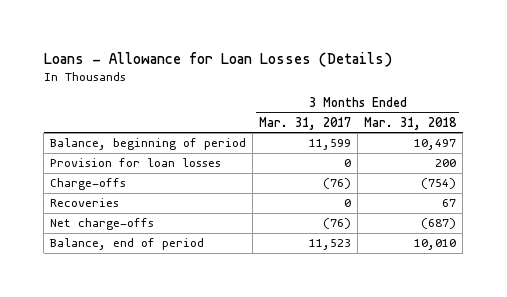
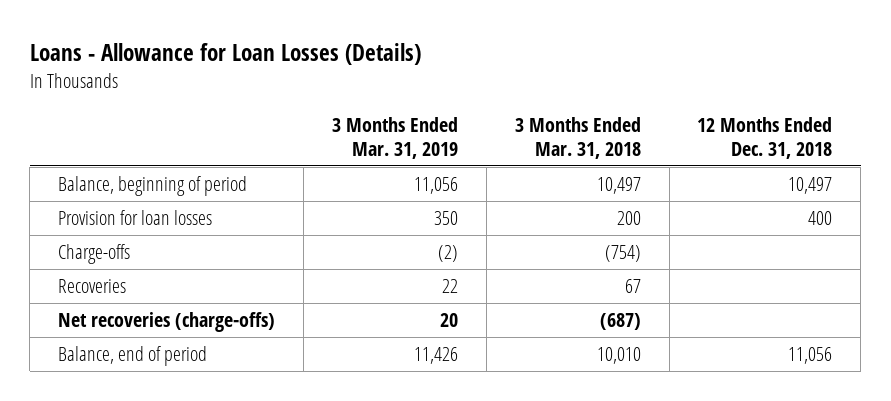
[259,116,352,130] Mar. 31, 2017 -> none
none -> [331,117,458,159] 3 Months Ended Mar. 31, 2019
none -> [697,117,833,159] 12 Months Ended Dec. 31, 2018
[50,218,155,231] Net charge-offs -> [58,312,276,333] Net recoveries (charge-offs)

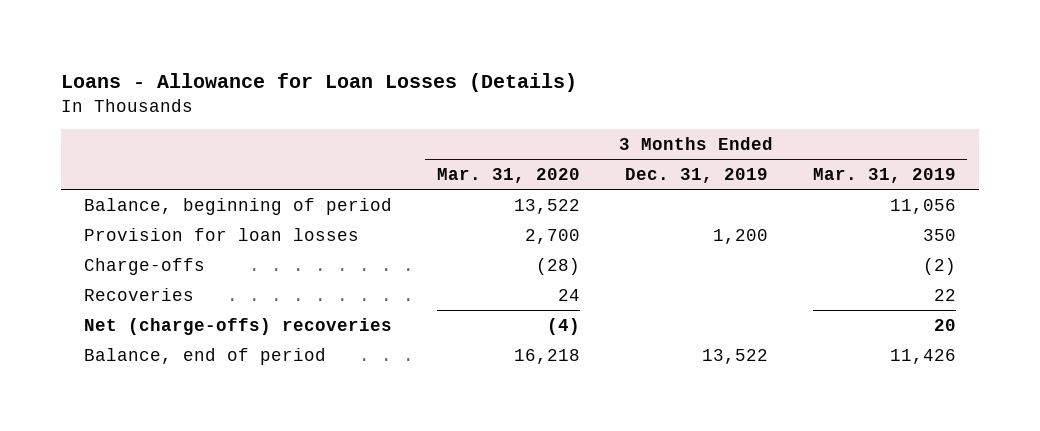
[514,117,641,159] 3 Months Ended Mar. 31, 2018 -> none
[697,117,833,159] 12 Months Ended Dec. 31, 2018 -> none
none -> [436,167,580,183] Mar. 31, 2020
none -> [624,167,768,183] Dec. 31, 2019
[58,312,276,333] Net recoveries (charge-offs) -> [83,317,392,335] Net (charge-offs) recoveries

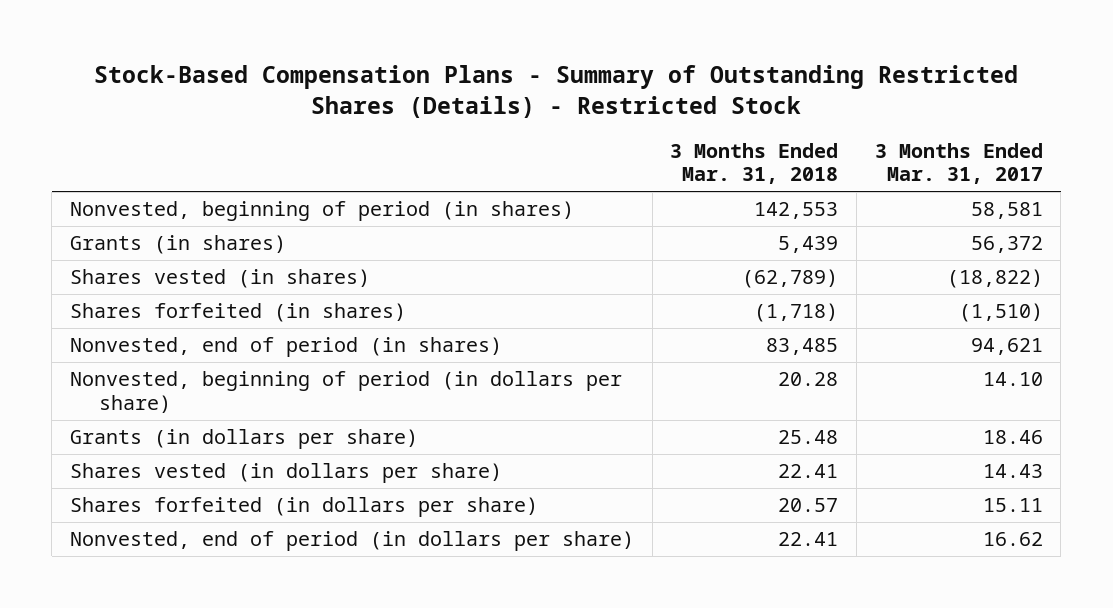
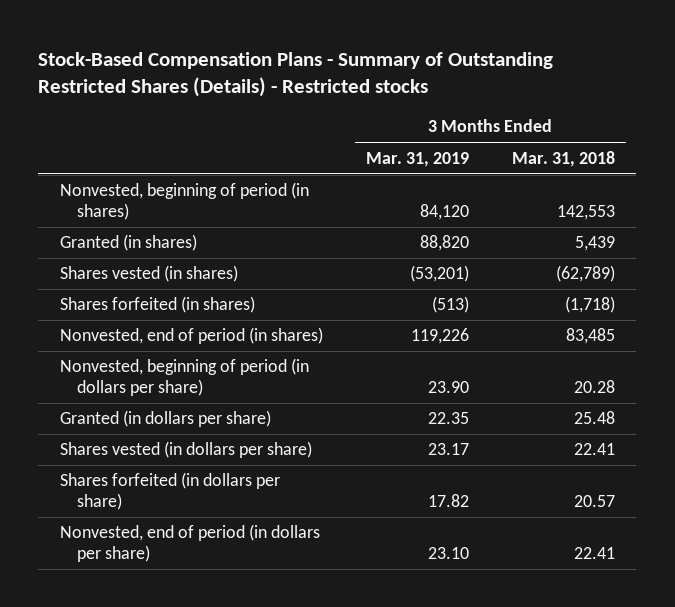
[94,64,1019,118] Stock-Based Compensation Plans - Summary of Outstanding Restricted Shares (Details) - Restricted Stock -> [38,51,554,98] Stock-Based Compensation Plans - Summary of Outstanding Restricted Shares (Details) - Restricted stocks
[874,142,1043,185] 3 Months Ended Mar. 31, 2017 -> none
none -> [365,151,469,167] Mar. 31, 2019
[70,235,287,255] Grants (in shares) -> [59,234,197,252] Granted (in shares)
[70,429,419,450] Grants (in dollars per share) -> [59,410,271,428] Granted (in dollars per share)

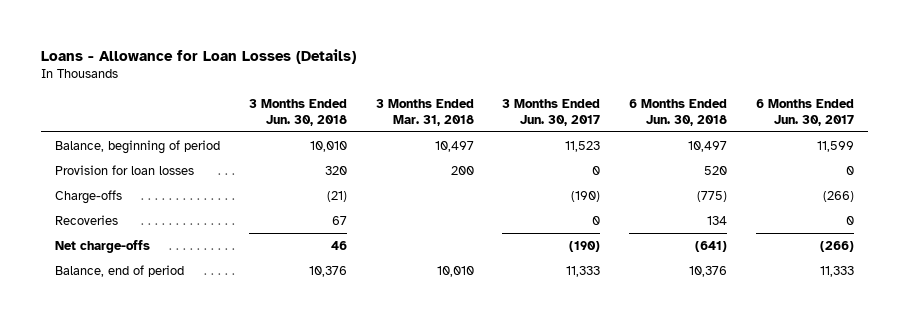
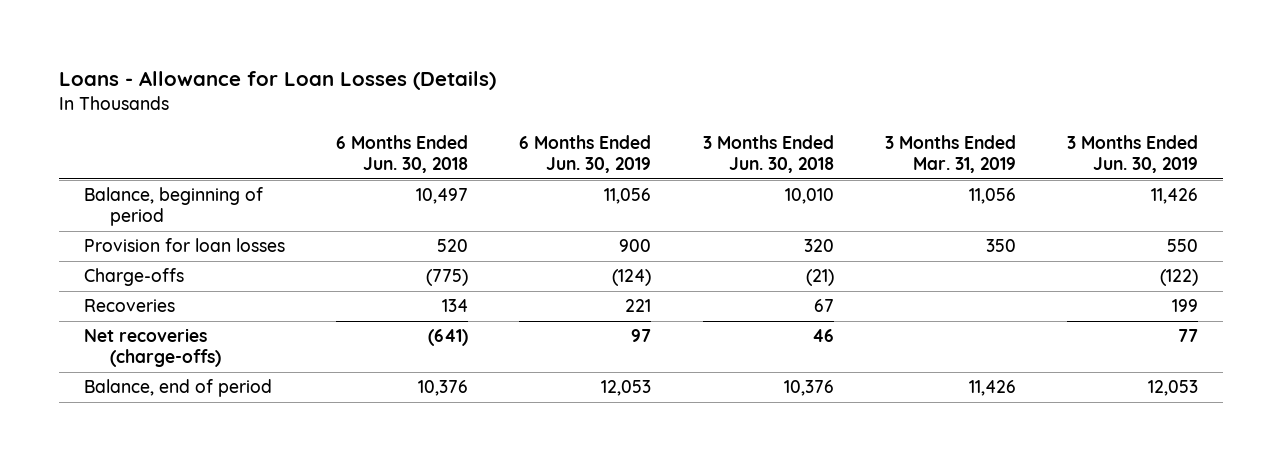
[375,98,474,126] 3 Months Ended Mar. 31, 2018 -> none
[502,98,601,126] 3 Months Ended Jun. 30, 2017 -> none
[755,98,854,126] 6 Months Ended Jun. 30, 2017 -> none
none -> [519,135,652,173] 6 Months Ended Jun. 30, 2019
none -> [884,135,1016,173] 3 Months Ended Mar. 31, 2019
none -> [1066,135,1198,173] 3 Months Ended Jun. 30, 2019
[55,239,151,253] Net charge-offs -> [84,328,222,368] Net recoveries (charge-offs)

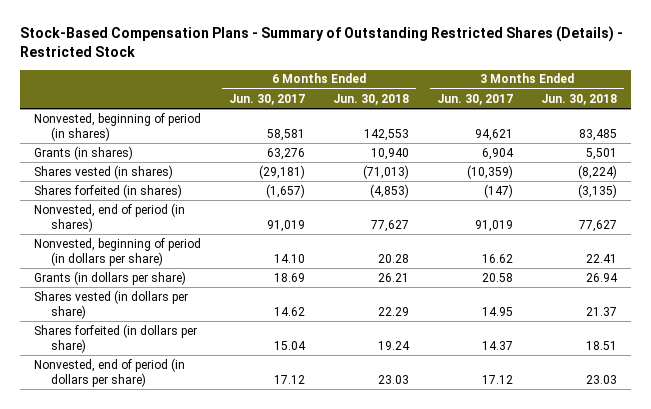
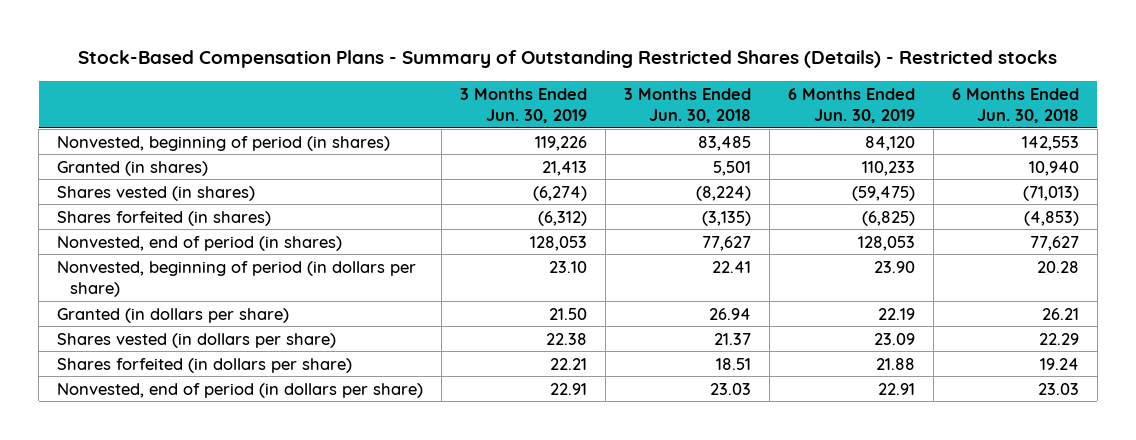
[19,26,623,58] Stock-Based Compensation Plans - Summary of Outstanding Restricted Shares (Details) - Restricted Stock -> [77,50,1057,69] Stock-Based Compensation Plans - Summary of Outstanding Restricted Shares (Details) - Restricted stocks
[228,93,305,105] Jun. 30, 2017 -> none
[437,93,514,105] Jun. 30, 2017 -> none
none -> [459,87,587,123] 3 Months Ended Jun. 30, 2019
none -> [787,87,915,123] 6 Months Ended Jun. 30, 2019
[33,145,133,160] Grants (in shares) -> [57,160,209,176] Granted (in shares)
[33,270,186,285] Grants (in dollars per share) -> [57,307,290,323] Granted (in dollars per share)

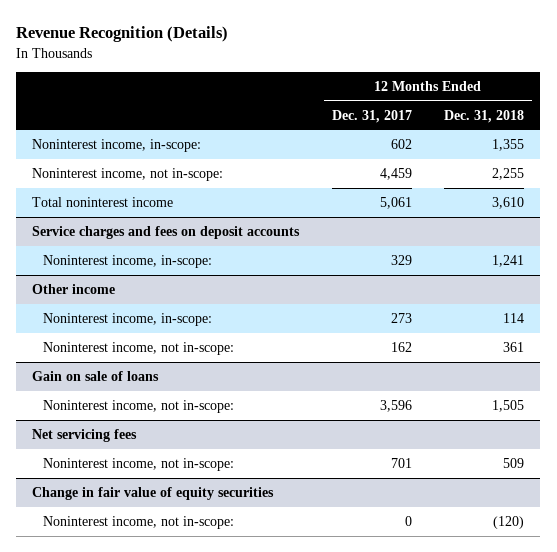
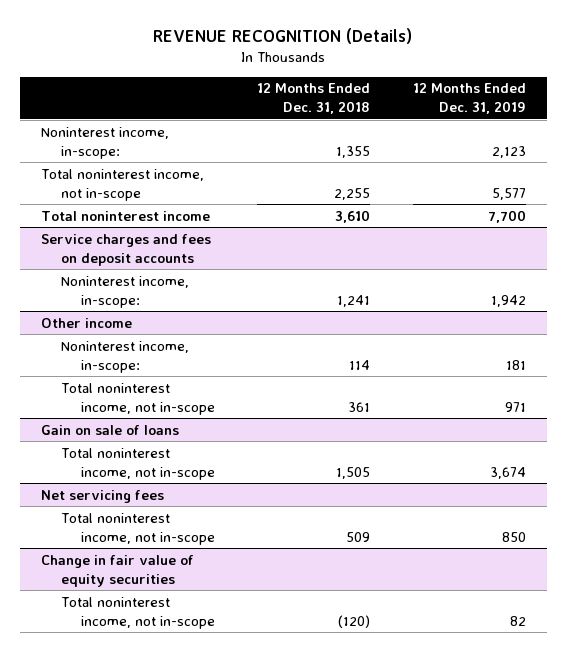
[16,26,229,43] Revenue Recognition (Details) -> [153,28,413,45] REVENUE RECOGNITION (Details)
[331,109,412,123] Dec. 31, 2017 -> none
none -> [412,83,526,115] 12 Months Ended Dec. 31, 2019
[32,168,224,182] Noninterest income, not in-scope: -> [40,168,204,201] Total noninterest income, not in-scope
[42,342,234,356] Noninterest income, not in-scope: -> [60,382,215,415] Total noninterest income, not in-scope
[42,400,234,414] Noninterest income, not in-scope: -> [60,447,215,480] Total noninterest income, not in-scope
[42,458,234,472] Noninterest income, not in-scope: -> [60,512,215,545] Total noninterest income, not in-scope
[42,516,234,530] Noninterest income, not in-scope: -> [60,596,215,629] Total noninterest income, not in-scope

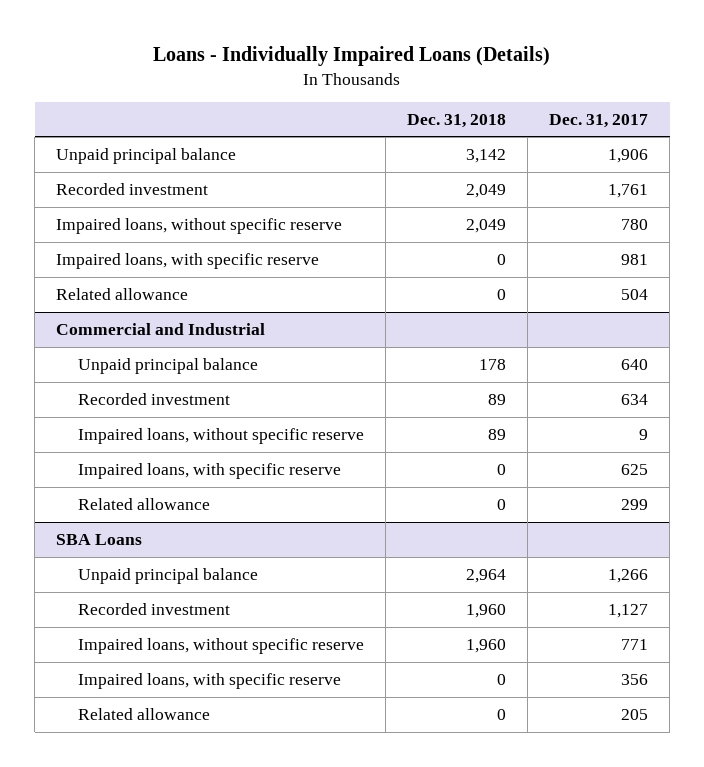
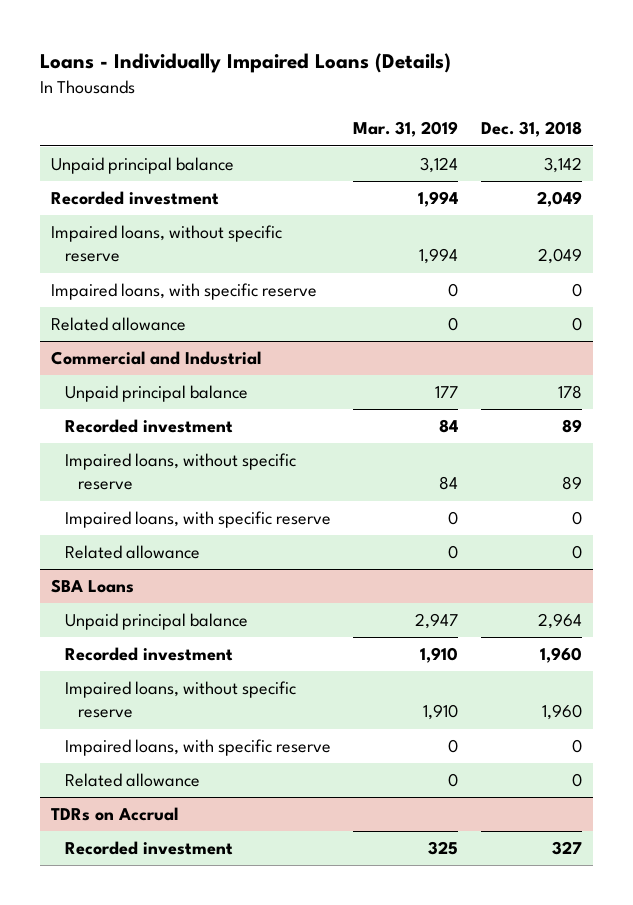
[549,113,649,128] Dec. 31, 2017 -> none
none -> [353,121,459,138] Mar. 31, 2019
none -> [51,807,179,822] TDRs on Accrual
none -> [64,841,233,856] Recorded investment

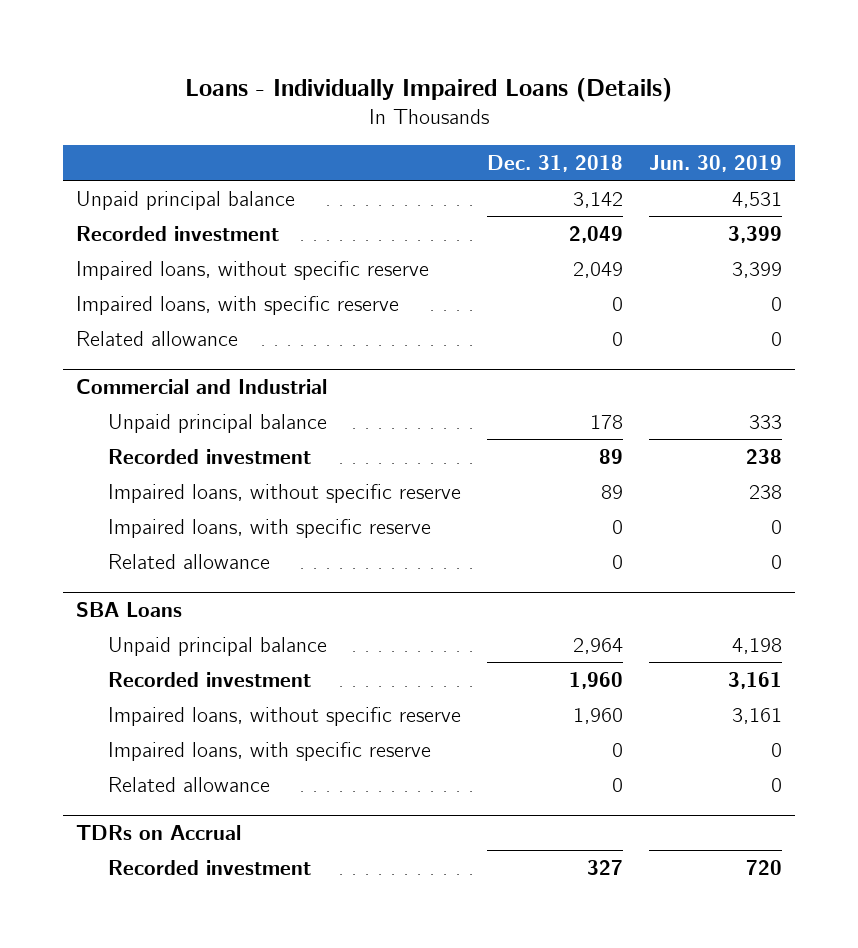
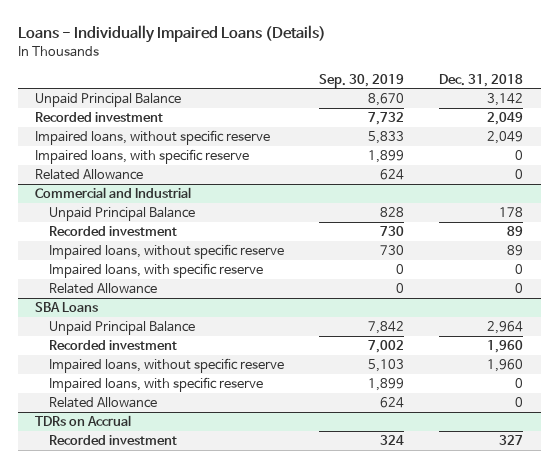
[649,155,783,173] Jun. 30, 2019 -> none
none -> [319,73,405,88] Sep. 30, 2019
[76,190,296,210] Unpaid principal balance -> [35,93,182,108] Unpaid Principal Balance
[76,330,239,346] Related allowance -> [35,169,144,181] Related Allowance
[108,413,328,433] Unpaid principal balance -> [48,207,195,222] Unpaid Principal Balance
[108,553,271,569] Related allowance -> [48,283,157,295] Related Allowance
[108,636,328,656] Unpaid principal balance -> [48,321,195,336] Unpaid Principal Balance
[108,776,271,792] Related allowance -> [48,397,157,409] Related Allowance

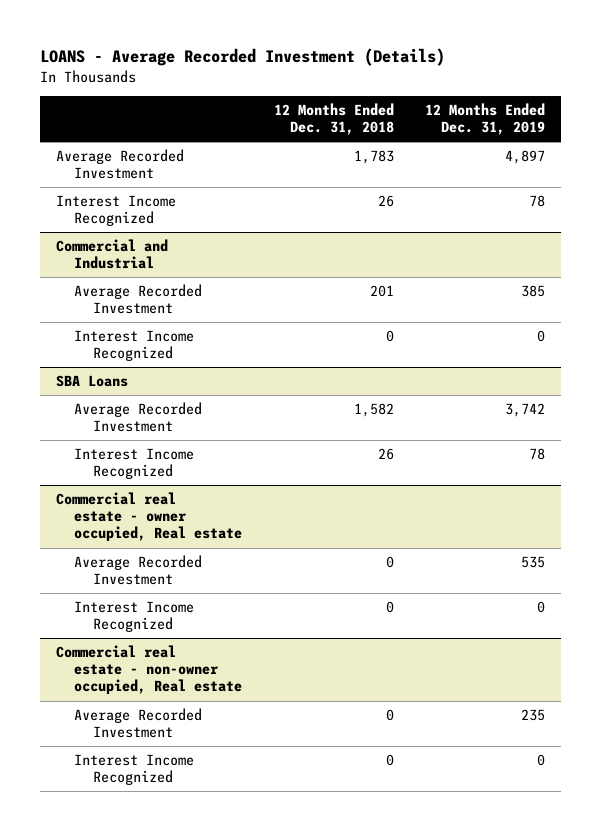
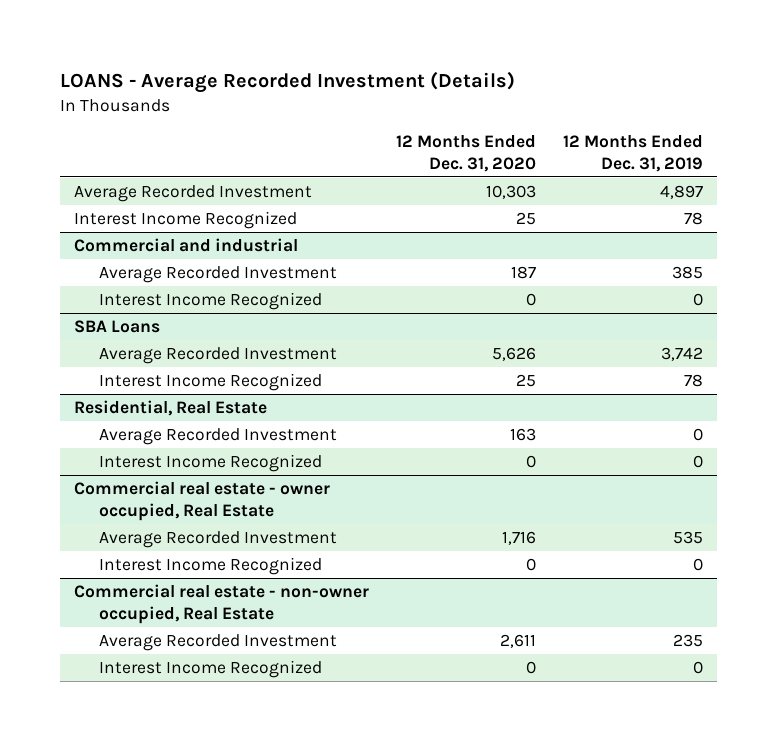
[273,103,394,136] 12 Months Ended Dec. 31, 2018 -> none
none -> [395,135,536,173] 12 Months Ended Dec. 31, 2020
[55,239,168,270] Commercial and Industrial -> [73,237,298,252] Commercial and industrial
none -> [73,399,267,416] Residential, Real Estate
none -> [98,427,337,445] Average Recorded Investment
none -> [98,453,322,472] Interest Income Recognized
[55,492,243,542] Commercial real estate - owner occupied, Real estate -> [73,480,330,521] Commercial real estate - owner occupied, Real Estate
[55,645,243,695] Commercial real estate - non-owner occupied, Real estate -> [73,583,369,624] Commercial real estate - non-owner occupied, Real Estate

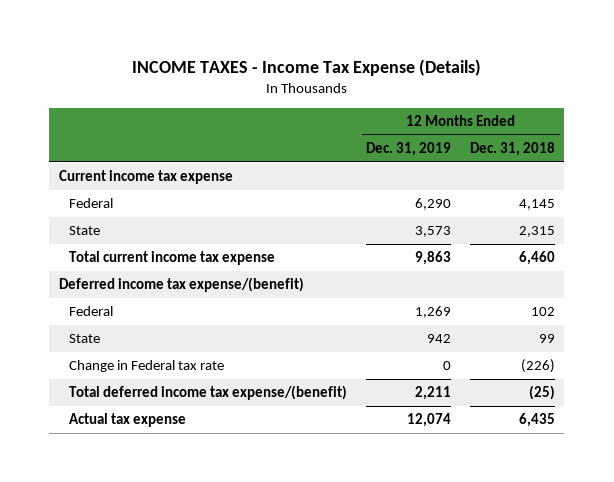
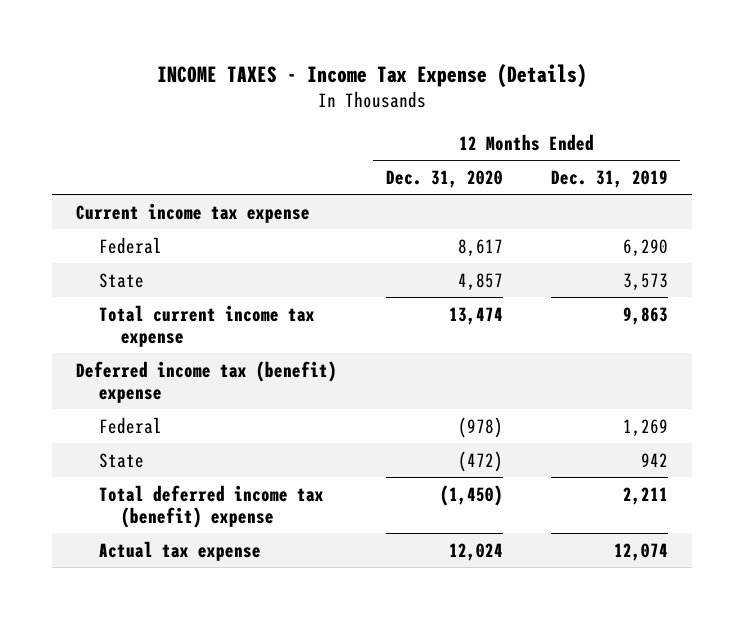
[469,142,555,157] Dec. 31, 2018 -> none
none -> [385,169,503,188] Dec. 31, 2020
[58,277,304,293] Deferred income tax expense/(benefit) -> [76,360,338,403] Deferred income tax (benefit) expense
[69,360,225,373] Change in Federal tax rate -> none
[69,385,348,401] Total deferred income tax expense/(benefit) -> [98,484,324,528] Total deferred income tax (benefit) expense

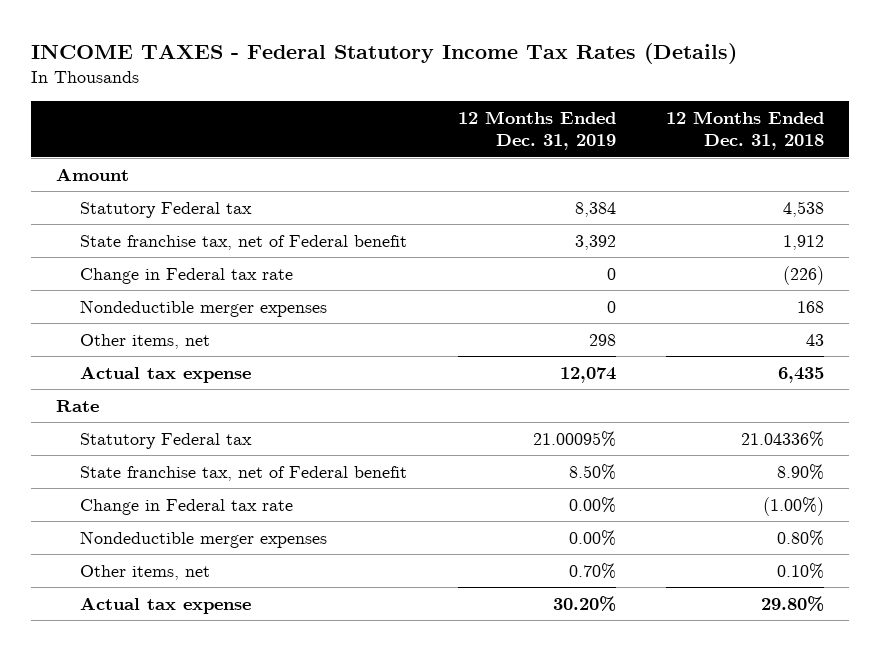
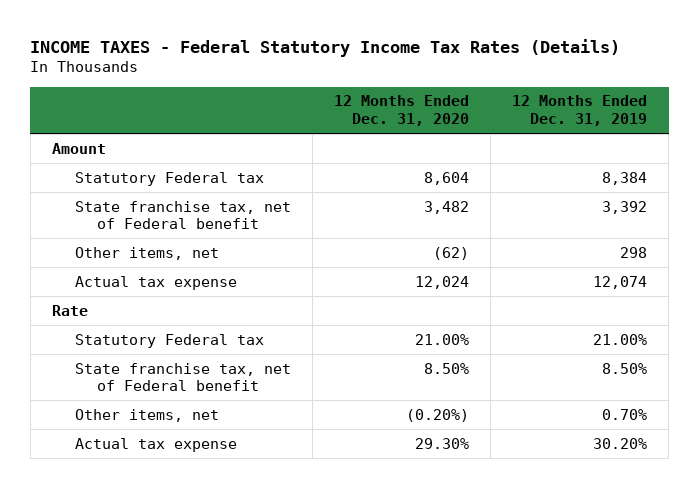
[666,110,825,151] 12 Months Ended Dec. 31, 2018 -> none
none -> [333,95,469,127] 12 Months Ended Dec. 31, 2020
[80,267,294,284] Change in Federal tax rate -> none
[80,299,328,317] Nondeductible merger expenses -> none
[532,430,616,447] 21.00095% -> [592,333,647,345] 21.00%
[80,498,294,515] Change in Federal tax rate -> none
[80,530,328,548] Nondeductible merger expenses -> none

